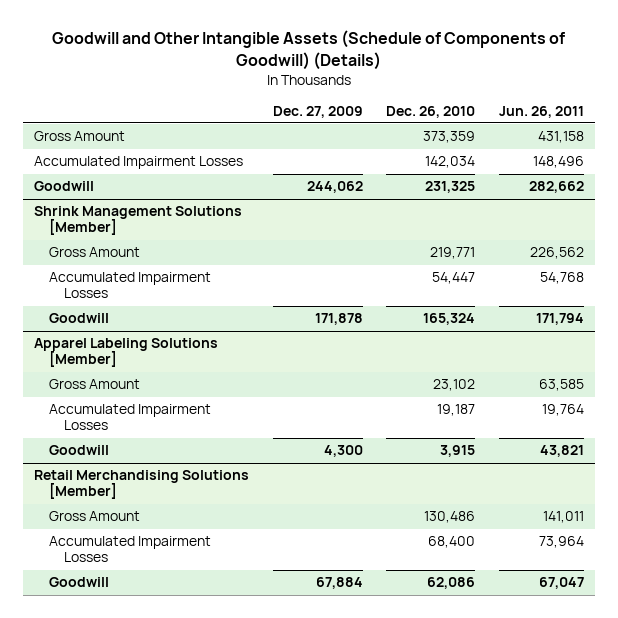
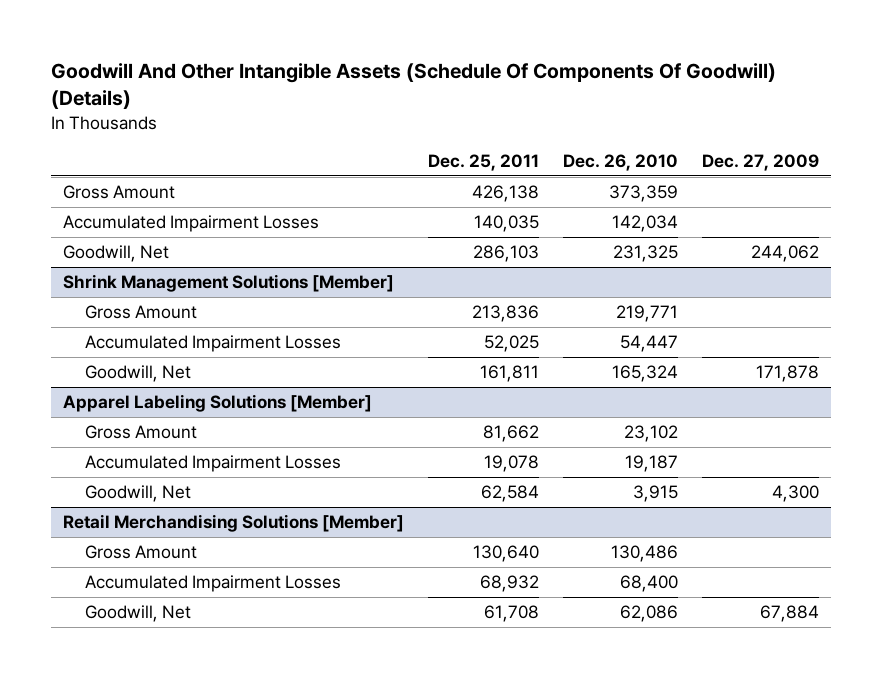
[51,30,565,70] Goodwill and Other Intangible Assets (Schedule of Components of Goodwill) (Details) -> [51,63,777,110] Goodwill And Other Intangible Assets (Schedule Of Components Of Goodwill) (Details)
[498,105,584,118] Jun. 26, 2011 -> none
none -> [428,154,540,172] Dec. 25, 2011
[34,181,95,192] Goodwill -> [63,245,170,263] Goodwill, Net
[49,313,110,324] Goodwill -> [85,365,192,383] Goodwill, Net
[49,445,110,456] Goodwill -> [85,485,192,503] Goodwill, Net
[49,577,110,588] Goodwill -> [85,605,192,623] Goodwill, Net

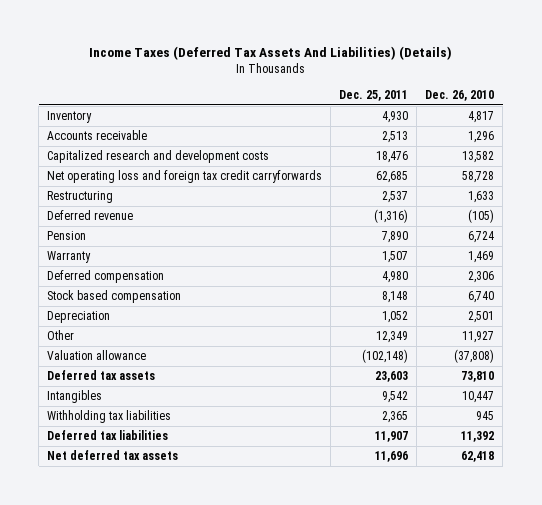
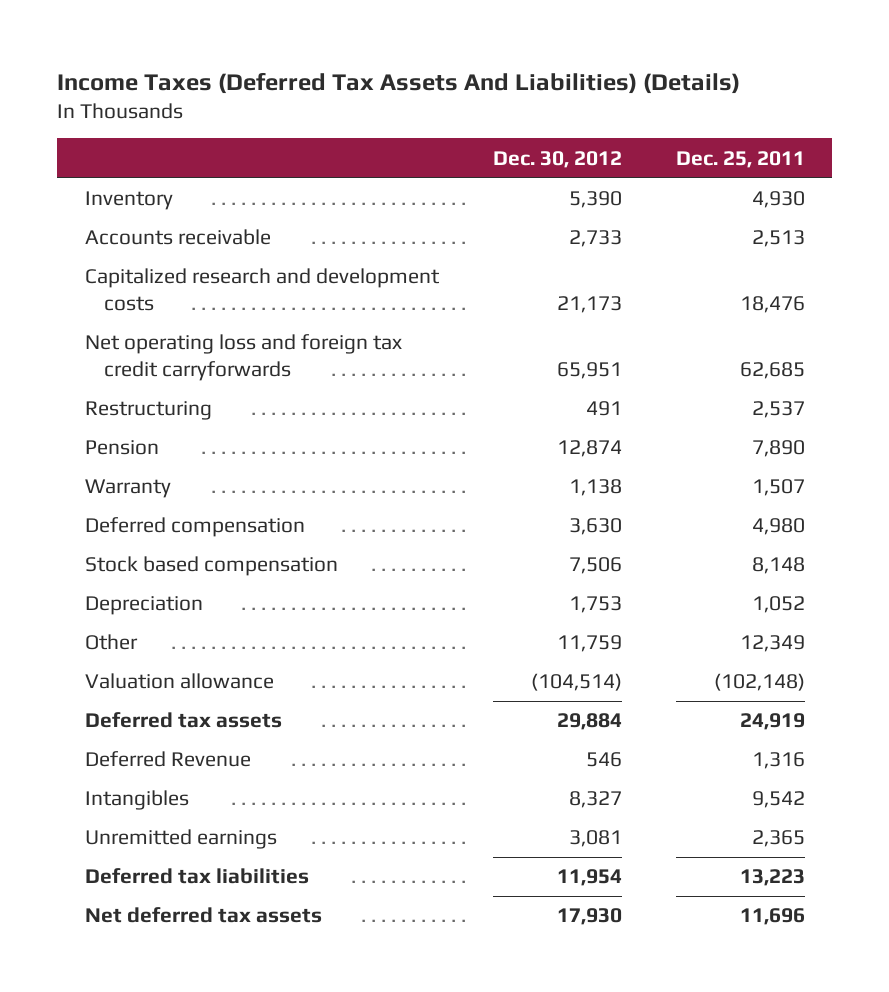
[425,90,495,102] Dec. 26, 2010 -> none
none -> [492,150,622,168] Dec. 30, 2012
[47,210,134,221] Deferred revenue -> none
[375,371,409,383] 23,603 -> [739,713,805,731] 24,919
none -> [84,751,251,768] Deferred Revenue
[47,410,172,424] Withholding tax liabilities -> [84,829,277,850] Unremitted earnings
[375,431,409,443] 11,907 -> [739,869,805,887] 13,223

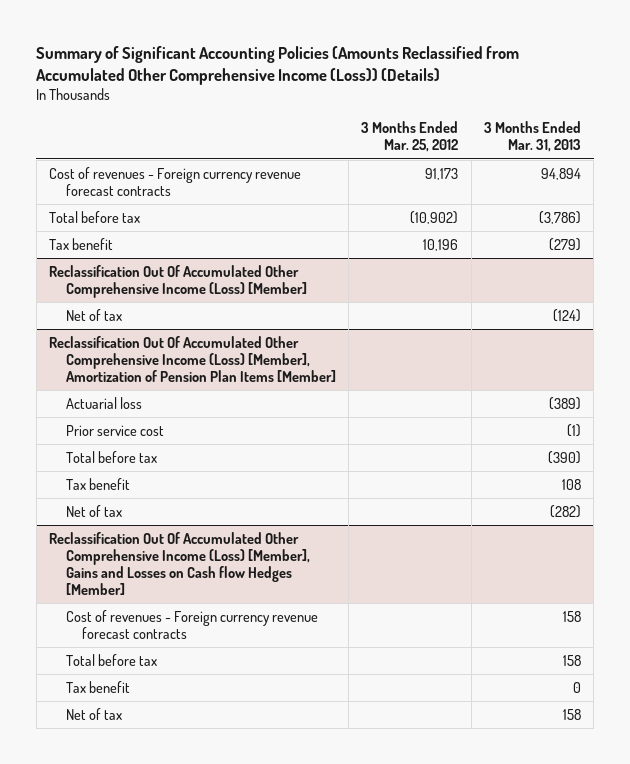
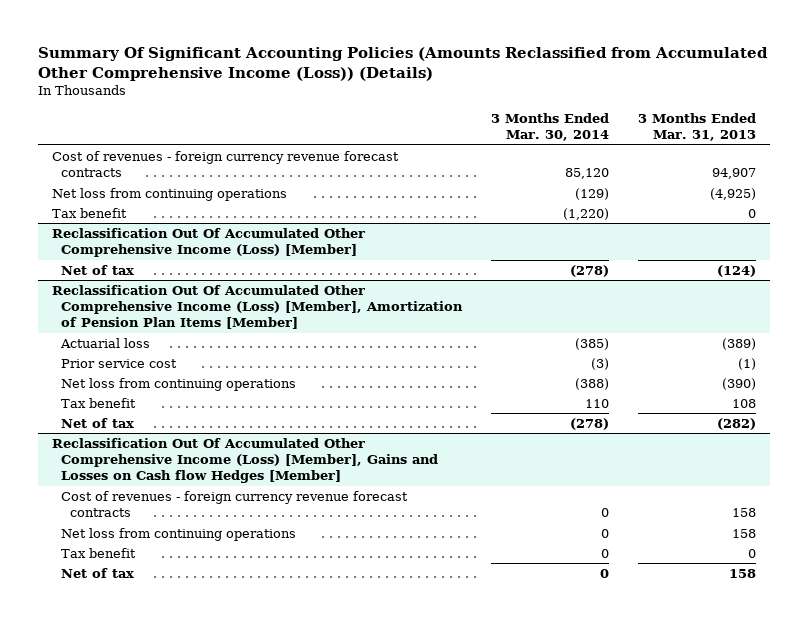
[36,45,520,85] Summary of Significant Accounting Policies (Amounts Reclassified from Accumulated Other Comprehensive Income (Loss)) (Details) -> [37,46,768,81] Summary Of Significant Accounting Policies (Amounts Reclassified from Accumulated Other Comprehensive Income (Loss)) (Details)
[361,121,459,153] 3 Months Ended Mar. 25, 2012 -> none
none -> [491,112,610,142] 3 Months Ended Mar. 30, 2014
[49,210,141,223] Total before tax -> none
[49,166,302,196] Cost of revenues - Foreign currency revenue forecast contracts -> [52,150,400,178] Cost of revenues - foreign currency revenue forecast contracts
[541,167,582,180] 94,894 -> [711,168,756,180] 94,907
none -> [52,187,288,201] Net loss from continuing operations
[549,237,582,251] (279) -> [747,208,756,218] 0
[65,450,157,463] Total before tax -> [61,377,297,391] Net loss from continuing operations
[65,609,318,639] Cost of revenues - Foreign currency revenue forecast contracts -> [61,490,409,518] Cost of revenues - foreign currency revenue forecast contracts
[65,653,157,666] Total before tax -> [61,527,297,541] Net loss from continuing operations

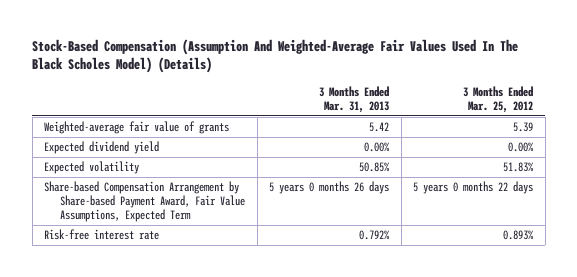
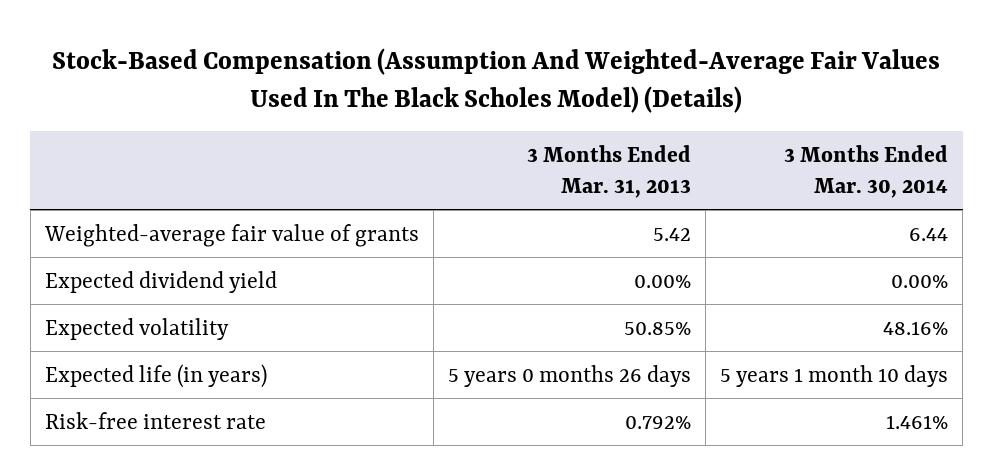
[463,85,534,113] 3 Months Ended Mar. 25, 2012 -> none
none -> [784,144,949,198] 3 Months Ended Mar. 30, 2014
[44,181,246,223] Share-based Compensation Arrangement by Share-based Payment Award, Fair Value Assumptions, Expected Term -> [44,363,267,388] Expected life (in years)

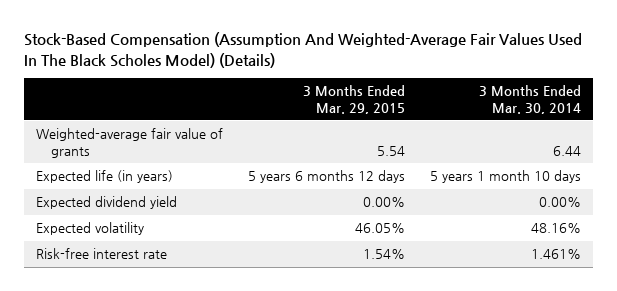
[526,144,691,198] 3 Months Ended Mar. 31, 2013 -> none
none -> [303,85,406,114] 3 Months Ended Mar. 29, 2015
[44,363,267,388] Expected life (in years) -> [36,170,174,184] Expected life (in years)

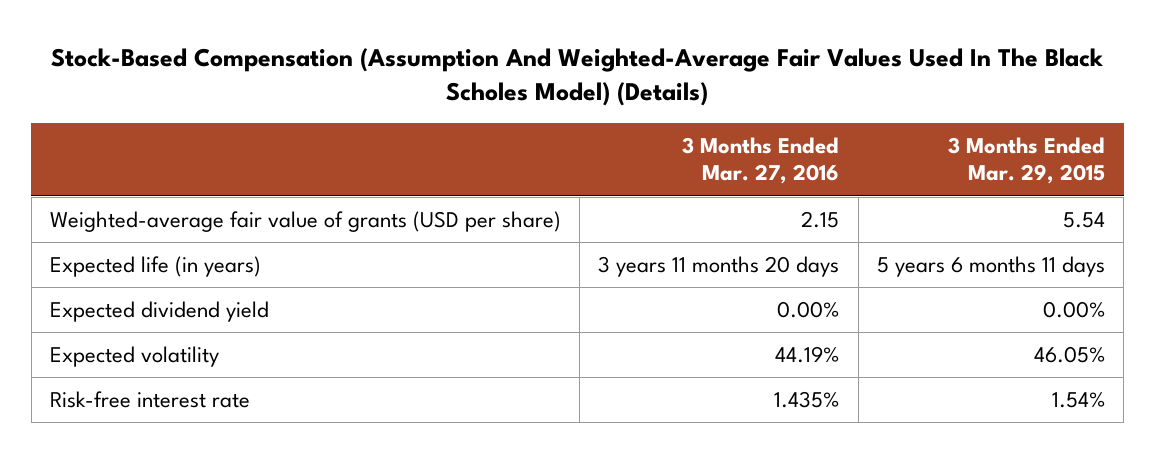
[478,85,581,114] 3 Months Ended Mar. 30, 2014 -> none
none -> [682,136,840,185] 3 Months Ended Mar. 27, 2016
[36,128,224,158] Weighted-average fair value of grants -> [49,211,561,233] Weighted-average fair value of grants (USD per share)
[248,170,406,184] 5 years 6 months 12 days -> [876,256,1105,278] 5 years 6 months 11 days

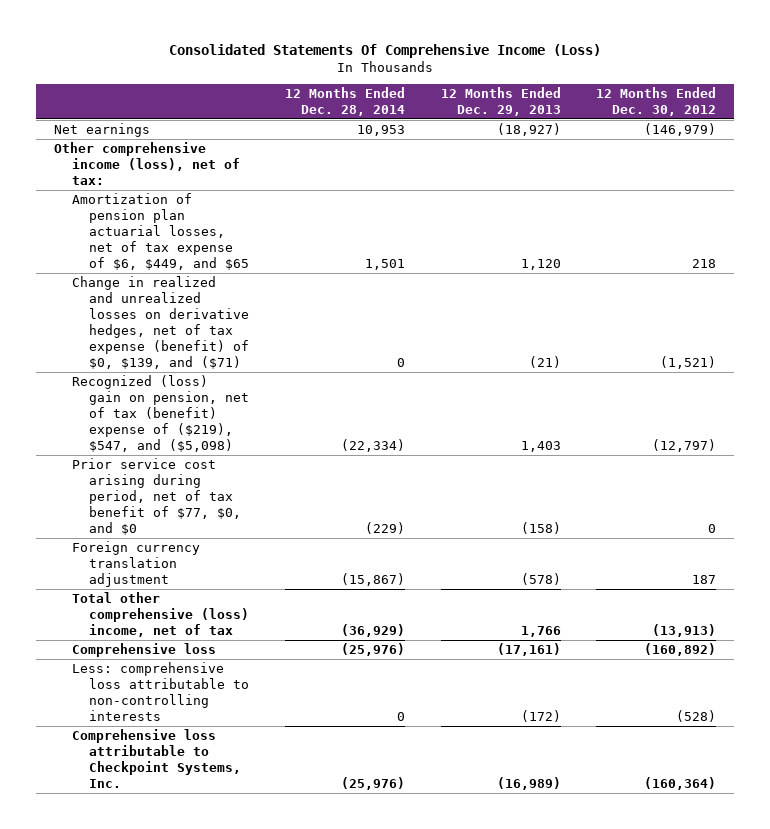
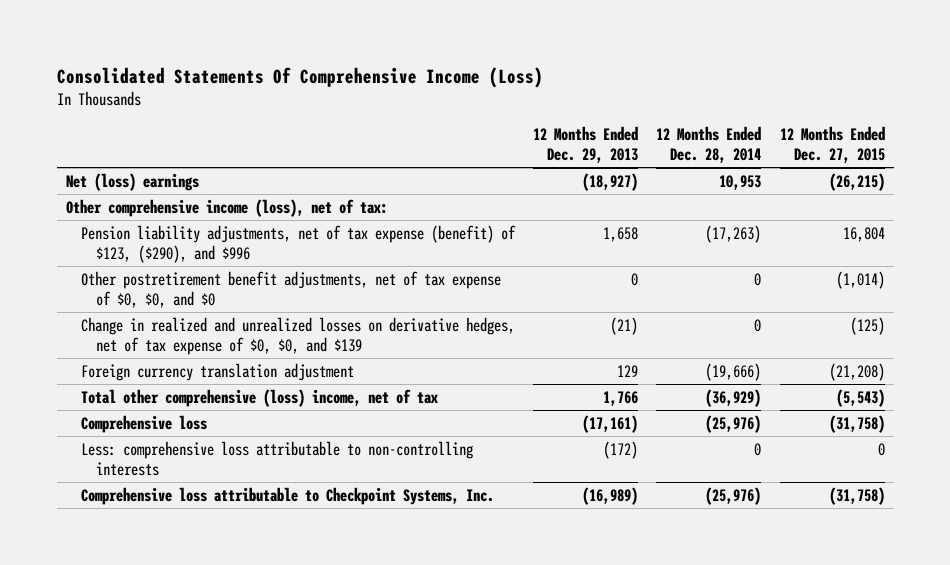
[596,86,717,116] 12 Months Ended Dec. 30, 2012 -> none
none -> [779,126,885,164] 12 Months Ended Dec. 27, 2015
[53,122,150,137] Net earnings -> [65,172,199,191] Net (loss) earnings
[71,374,250,452] Recognized (loss) gain on pension, net of tax (benefit) expense of ($219), $547, and ($5,098) -> none
[71,457,242,535] Prior service cost arising during period, net of tax benefit of $77, $0, and $0 -> none
[71,192,250,270] Amortization of pension plan actuarial losses, net of tax expense of $6, $449, and $65 -> [80,224,516,264] Pension liability adjustments, net of tax expense (benefit) of $123, ($290), and $996
[365,258,406,270] 1,501 -> [705,224,762,243] (17,263)
[520,258,561,270] 1,120 -> [603,226,639,242] 1,658
none -> [80,270,501,309] Other postretirement benefit adjustments, net of tax expense of $0, $0, and $0
[71,275,250,369] Change in realized and unrealized losses on derivative hedges, net of tax expense (benefit) of $0, $139, and ($71) -> [80,316,515,356] Change in realized and unrealized losses on derivative hedges, net of tax expense of $0, $0, and $139
[341,572,406,586] (15,867) -> [705,362,762,381] (19,666)
[520,572,561,585] (578) -> [617,364,639,377] 129

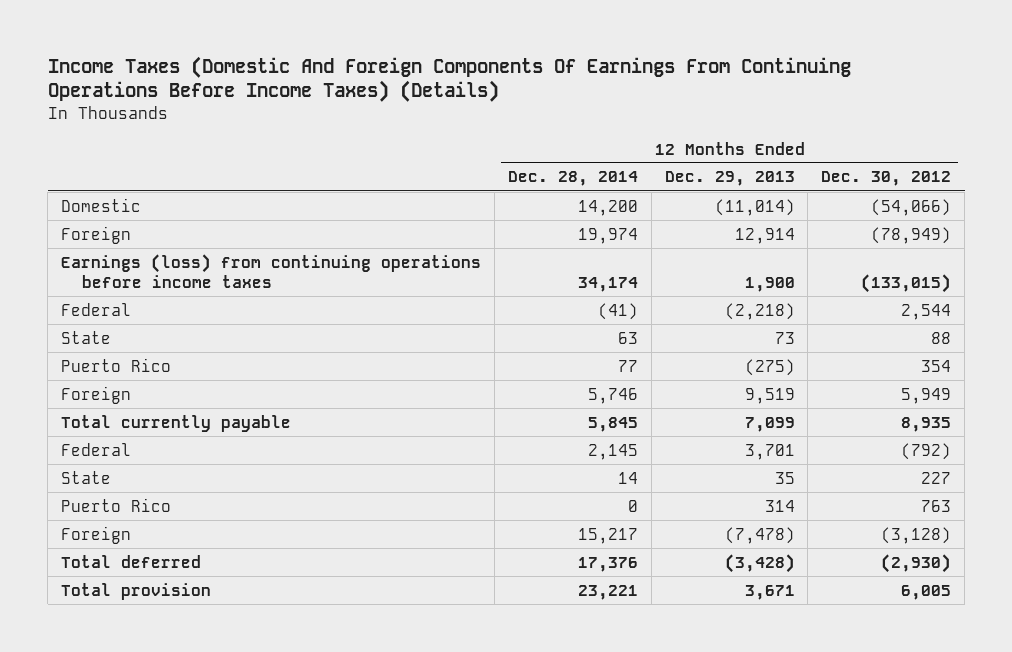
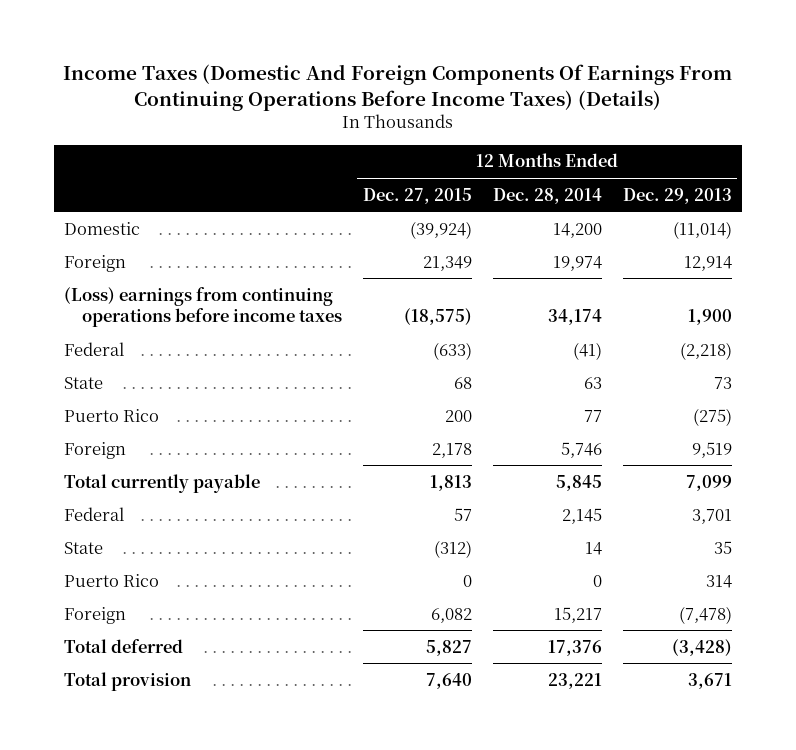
[821,171,952,187] Dec. 30, 2012 -> none
none -> [362,187,472,204] Dec. 27, 2015
[61,253,482,288] Earnings (loss) from continuing operations before income taxes -> [64,286,342,328] (Loss) earnings from continuing operations before income taxes

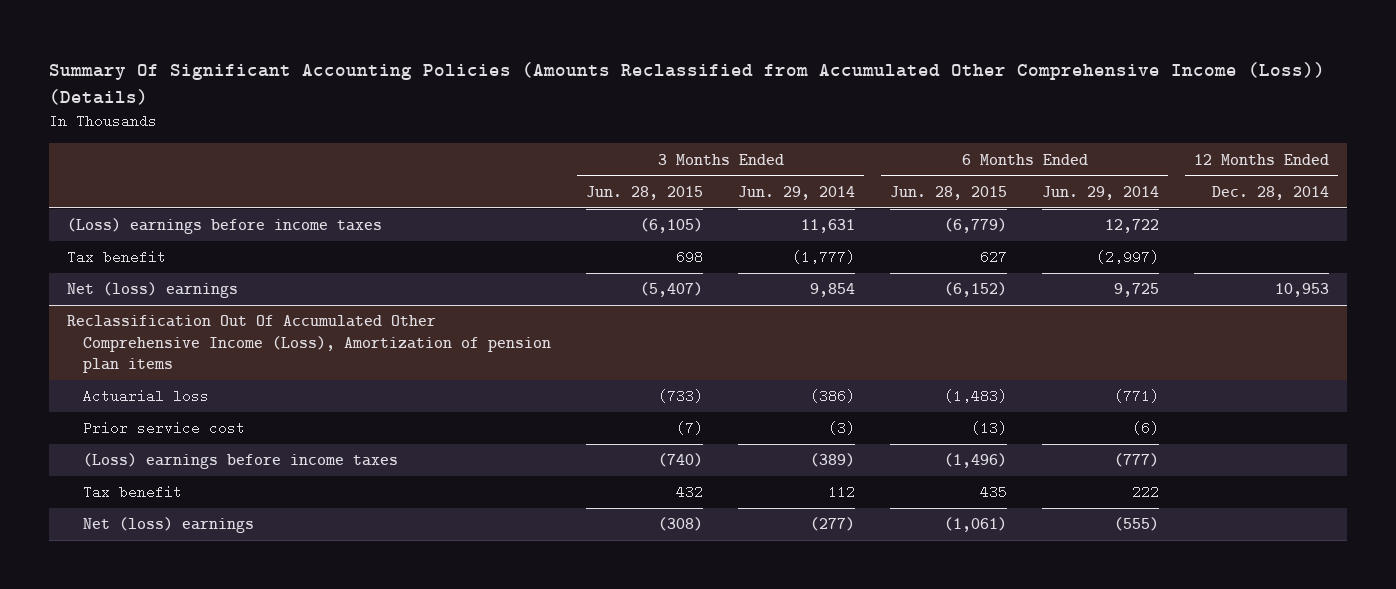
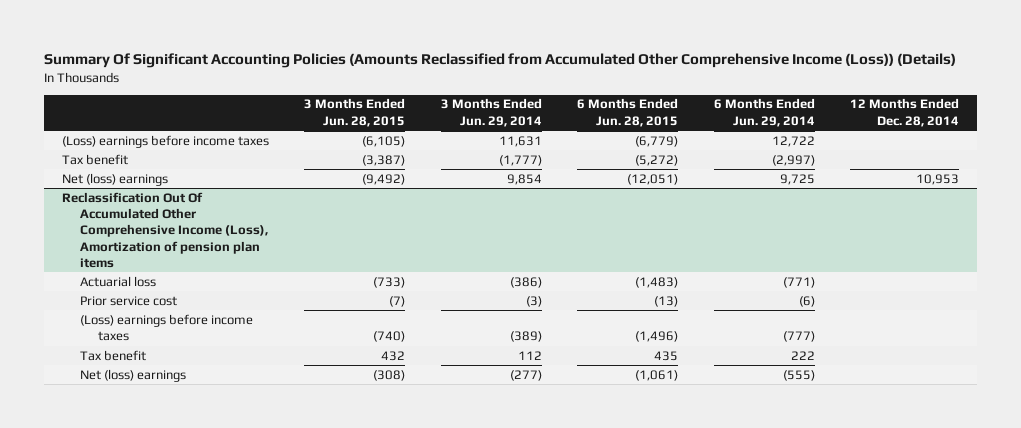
[676,250,704,265] 698 -> [362,154,406,166] (3,387)
[980,250,1008,265] 627 -> [635,154,679,166] (5,272)
[640,282,704,298] (5,407) -> [362,173,406,185] (9,492)
[944,282,1008,298] (6,152) -> [627,173,679,185] (12,051)

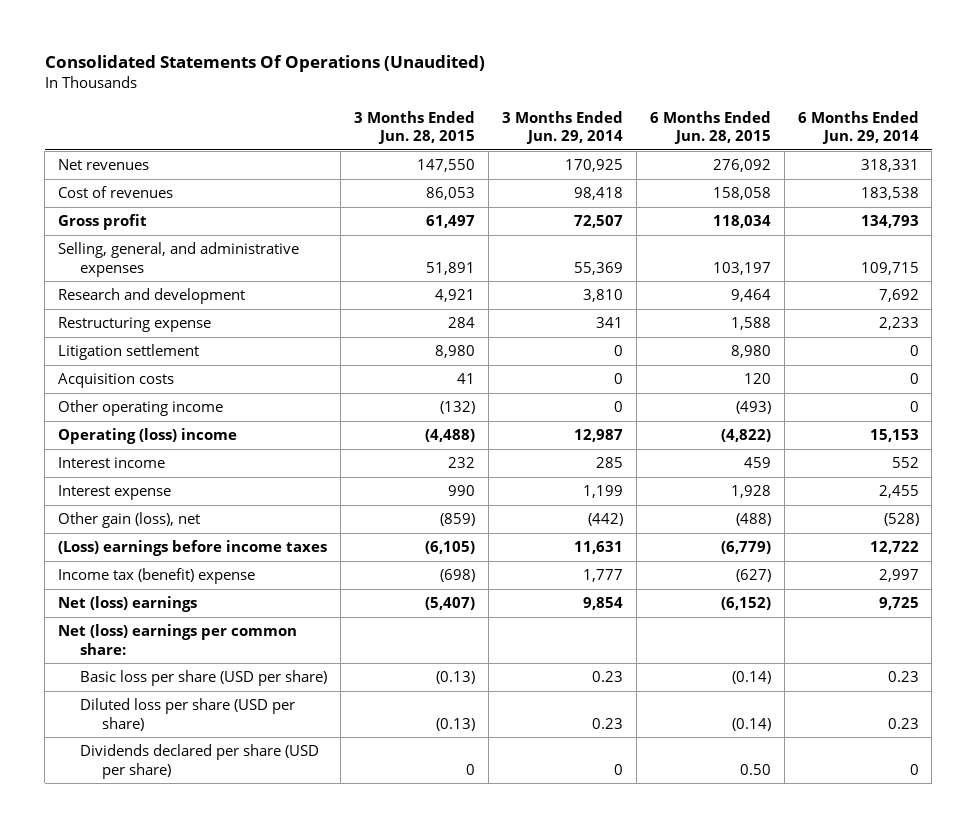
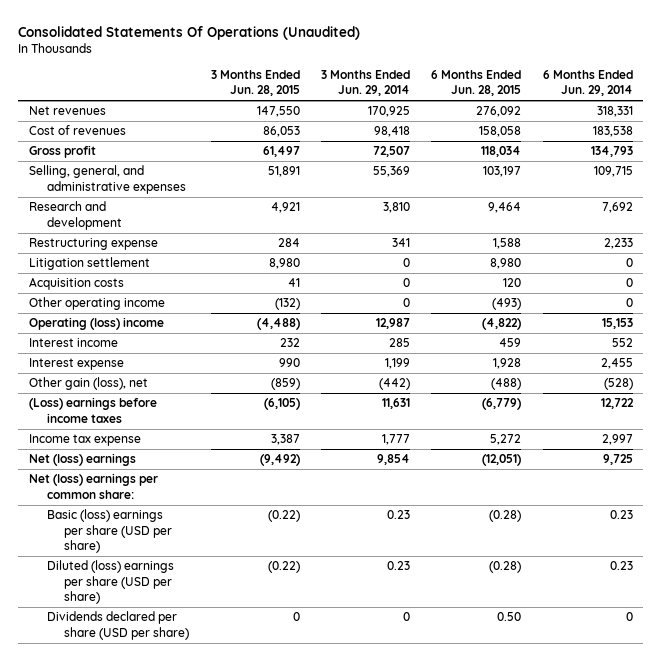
[58,568,256,585] Income tax (benefit) expense -> [29,434,142,447] Income tax expense
[440,569,476,583] (698) -> [270,434,300,446] 3,387
[735,569,771,583] (627) -> [490,434,522,446] 5,272
[425,597,476,611] (5,407) -> [259,454,300,467] (9,492)
[720,597,771,611] (6,152) -> [482,454,522,467] (12,051)
[80,670,328,687] Basic loss per share (USD per share) -> [46,509,173,553] Basic (loss) earnings per share (USD per share)
[436,671,476,685] (0.13) -> [267,510,300,523] (0.22)
[731,671,771,685] (0.14) -> [489,510,522,523] (0.28)
[80,698,296,731] Diluted loss per share (USD per share) -> [46,560,174,604] Diluted (loss) earnings per share (USD per share)
[436,717,476,731] (0.13) -> [267,561,300,574] (0.22)
[731,717,771,731] (0.14) -> [489,561,522,574] (0.28)

